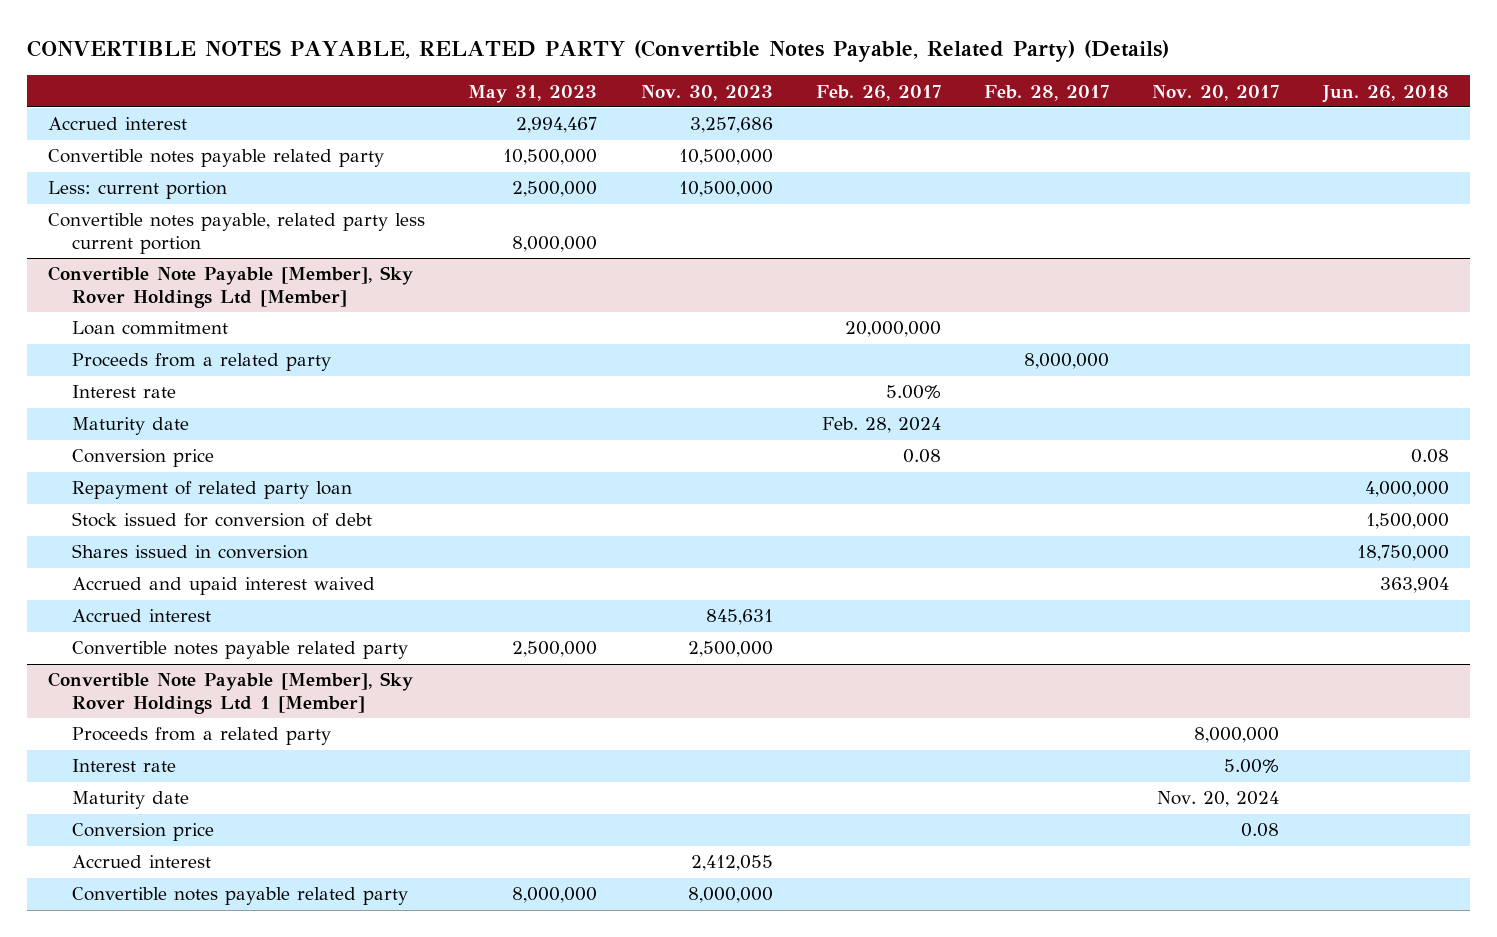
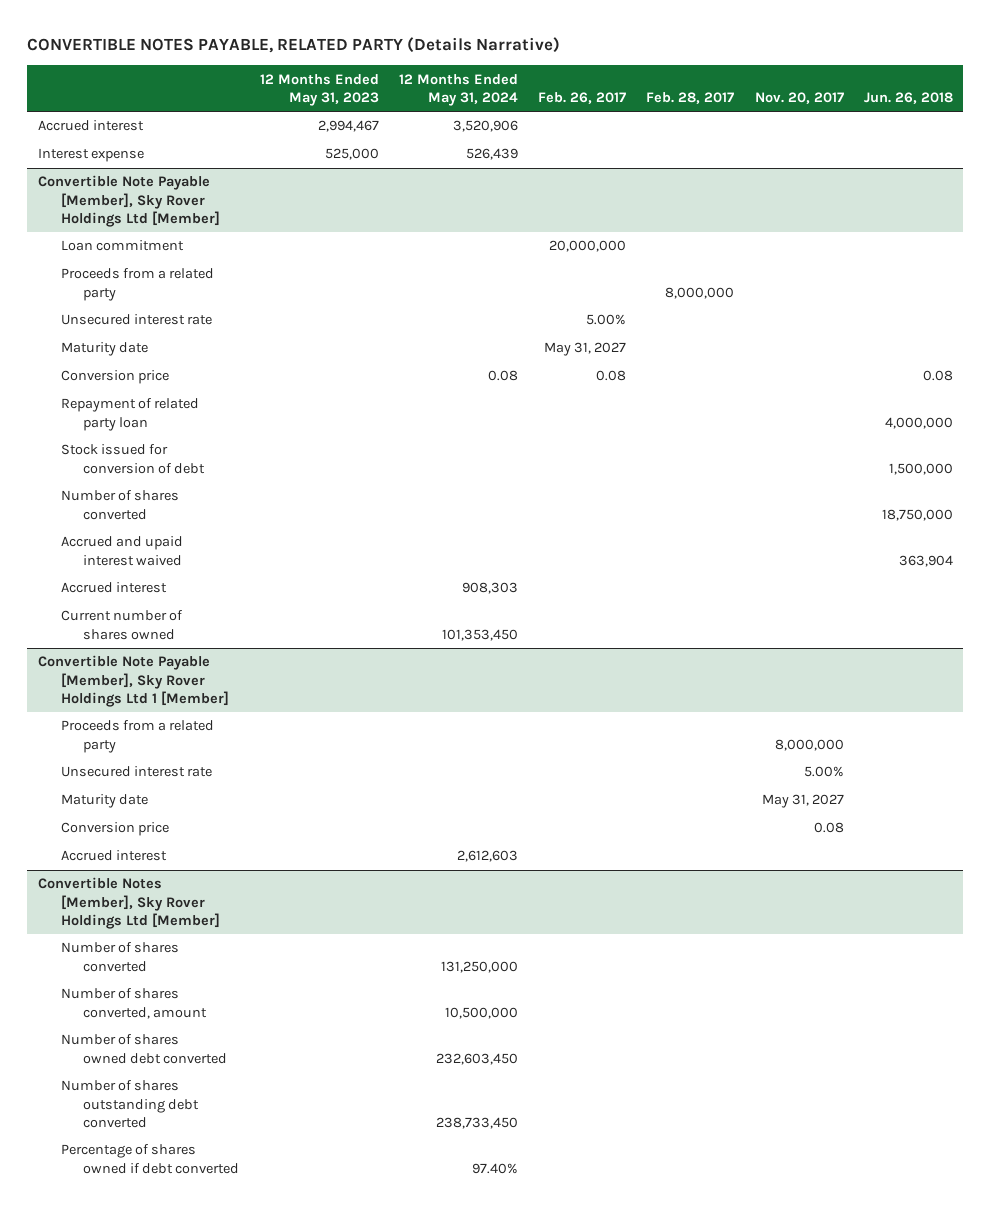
[26,40,1169,63] CONVERTIBLE NOTES PAYABLE, RELATED PARTY (Convertible Notes Payable, Related Party) (Details) -> [27,37,561,54] CONVERTIBLE NOTES PAYABLE, RELATED PARTY (Details Narrative)
[468,84,598,103] May 31, 2023 -> none
[640,84,773,101] Nov. 30, 2023 -> none
none -> [259,73,379,106] 12 Months Ended May 31, 2023
none -> [398,73,518,106] 12 Months Ended May 31, 2024
[48,149,385,168] Convertible notes payable related party -> none
[48,181,228,200] Less: current portion -> none
[48,213,426,254] Convertible notes payable, related party less current portion -> none
none -> [37,148,144,163] Interest expense
[71,385,176,399] Interest rate -> [60,314,212,326] Unsecured interest rate
[821,417,941,434] Feb. 28, 2024 -> [544,342,627,357] May 31, 2027
[71,544,308,560] Shares issued in conversion -> [60,490,179,520] Number of shares converted
[71,641,408,660] Convertible notes payable related party -> none
none -> [60,610,183,640] Current number of shares owned
[71,759,176,773] Interest rate -> [60,766,212,778] Unsecured interest rate
[1157,791,1280,808] Nov. 20, 2024 -> [761,794,844,809] May 31, 2027
[71,887,408,906] Convertible notes payable related party -> none
none -> [37,877,220,930] Convertible Notes [Member], Sky Rover Holdings Ltd [Member]
none -> [60,942,179,972] Number of shares converted
none -> [60,988,208,1019] Number of shares converted, amount
none -> [60,1034,228,1064] Number of shares owned debt converted
none -> [60,1080,200,1129] Number of shares outstanding debt converted
none -> [60,1144,240,1174] Percentage of shares owned if debt converted

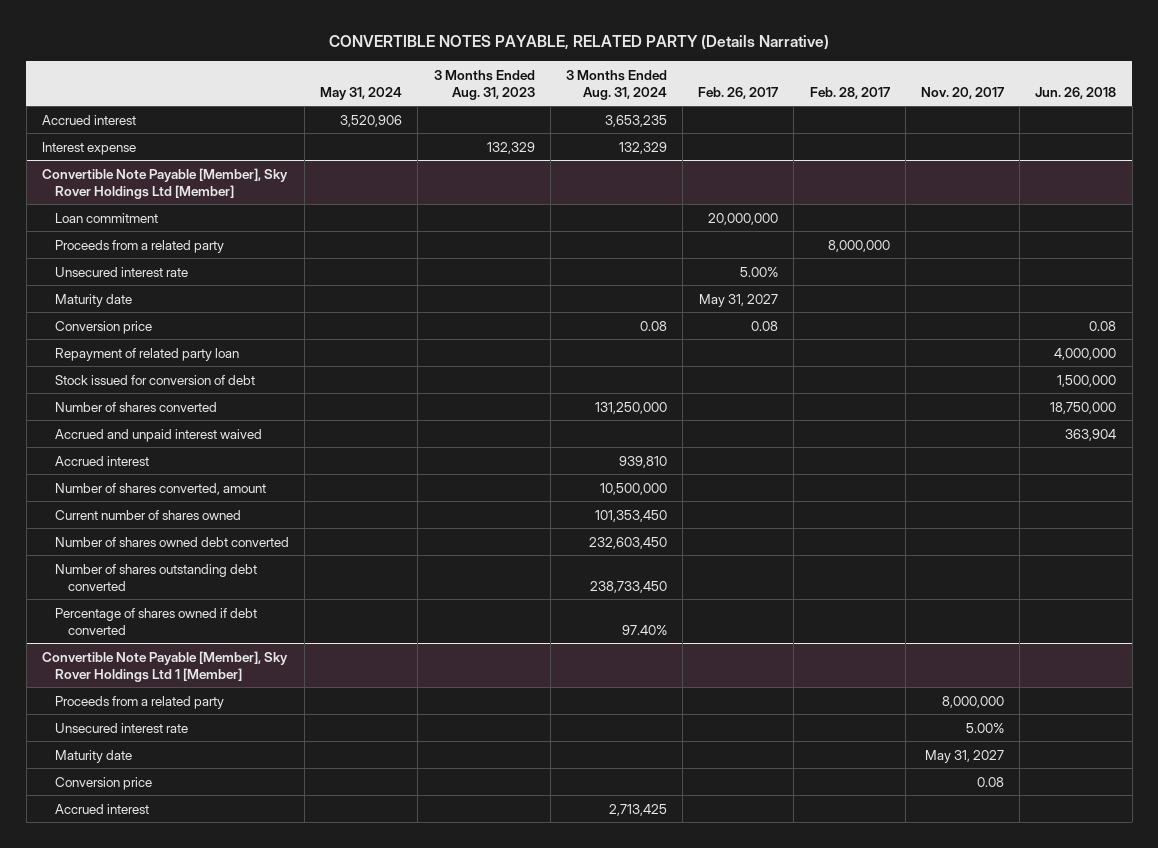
[259,73,379,106] 12 Months Ended May 31, 2023 -> none
[398,73,518,106] 12 Months Ended May 31, 2024 -> none
none -> [320,86,403,100] May 31, 2024
none -> [433,69,535,100] 3 Months Ended Aug. 31, 2023
none -> [565,69,667,100] 3 Months Ended Aug. 31, 2024
[60,536,183,566] Accrued and upaid interest waived -> [54,428,262,442] Accrued and unpaid interest waived
none -> [54,482,266,495] Number of shares converted, amount
none -> [54,536,289,547] Number of shares owned debt converted
none -> [54,563,257,591] Number of shares outstanding debt converted
none -> [54,607,257,635] Percentage of shares owned if debt converted
[37,877,220,930] Convertible Notes [Member], Sky Rover Holdings Ltd [Member] -> none
[60,942,179,972] Number of shares converted -> none
[60,988,208,1019] Number of shares converted, amount -> none
[60,1034,228,1064] Number of shares owned debt converted -> none
[60,1080,200,1129] Number of shares outstanding debt converted -> none
[60,1144,240,1174] Percentage of shares owned if debt converted -> none

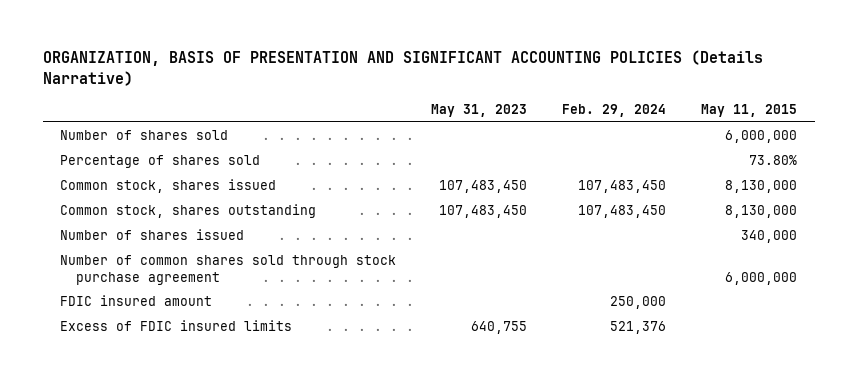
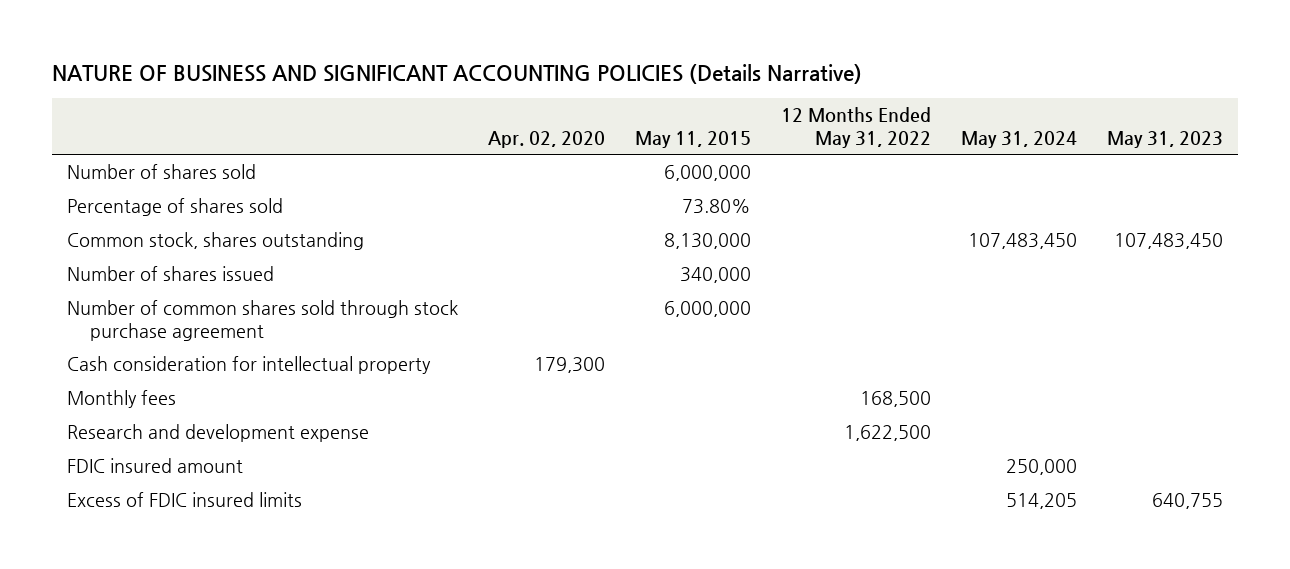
[42,50,763,86] ORGANIZATION, BASIS OF PRESENTATION AND SIGNIFICANT ACCOUNTING POLICIES (Details Narrative) -> [52,64,863,85] NATURE OF BUSINESS AND SIGNIFICANT ACCOUNTING POLICIES (Details Narrative)
[562,103,667,117] Feb. 29, 2024 -> none
none -> [488,131,606,149] Apr. 02, 2020
none -> [781,107,932,149] 12 Months Ended May 31, 2022
none -> [961,131,1078,149] May 31, 2024
[60,179,277,194] Common stock, shares issued -> none
none -> [67,356,432,375] Cash consideration for intellectual property
none -> [67,390,177,409] Monthly fees
none -> [67,424,370,443] Research and development expense

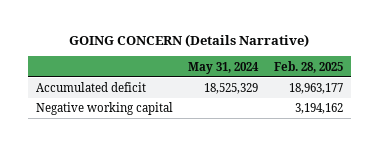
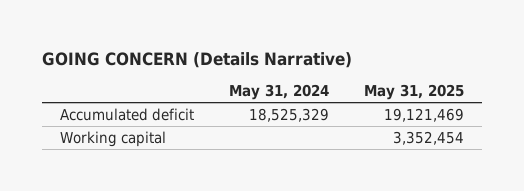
[274,60,344,73] Feb. 28, 2025 -> none
none -> [364,83,465,100] May 31, 2025
[35,102,173,116] Negative working capital -> [59,130,166,147] Working capital

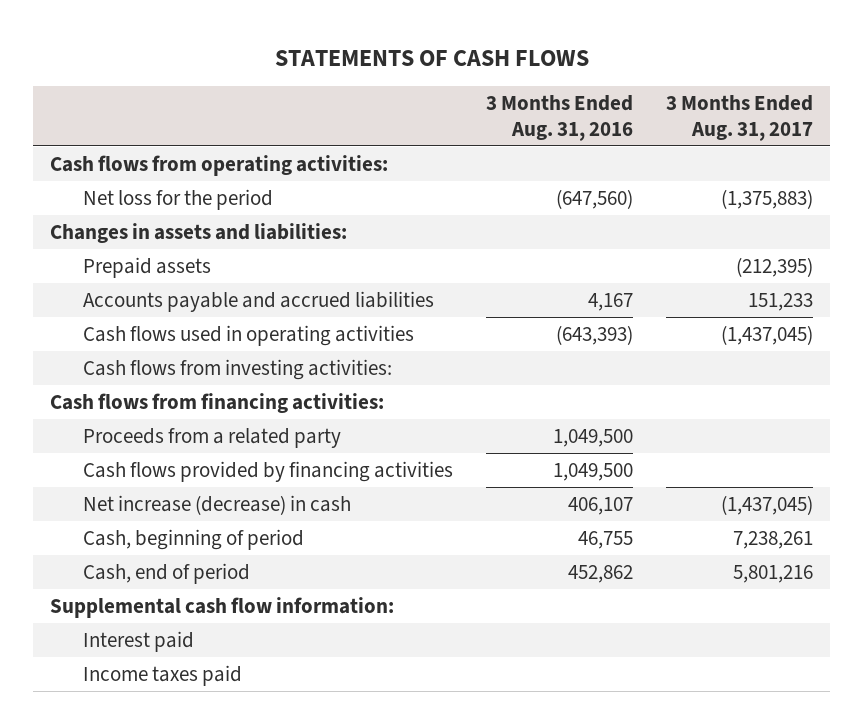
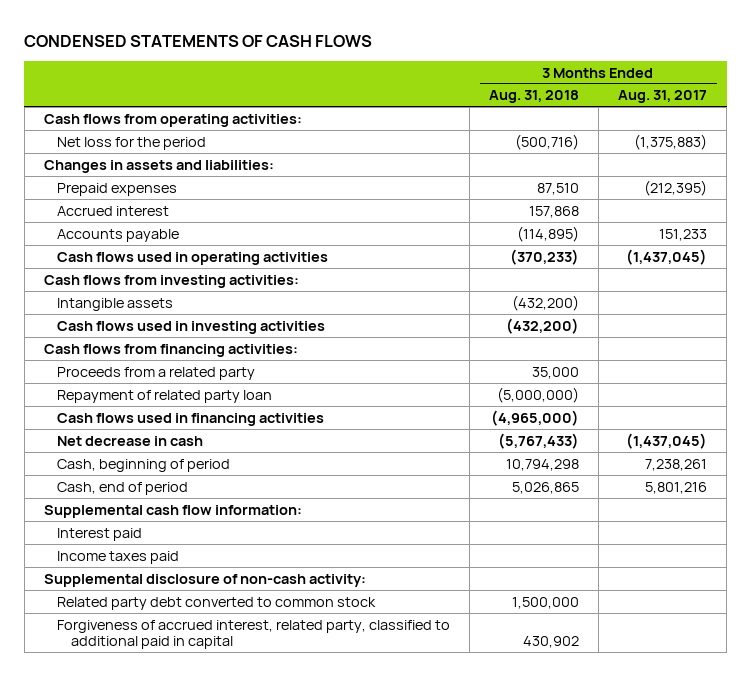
[274,49,589,66] STATEMENTS OF CASH FLOWS -> [24,34,373,47] CONDENSED STATEMENTS OF CASH FLOWS
[486,95,634,141] 3 Months Ended Aug. 31, 2016 -> none
none -> [489,90,580,104] Aug. 31, 2018
[82,256,211,278] Prepaid assets -> [57,182,178,196] Prepaid expenses
none -> [57,205,170,216] Accrued interest
[82,290,434,312] Accounts payable and accrued liabilities -> [57,228,180,242] Accounts payable
none -> [57,297,174,311] Intangible assets
none -> [57,320,326,334] Cash flows used in investing activities
none -> [57,389,273,403] Repayment of related party loan
[82,460,453,482] Cash flows provided by financing activities -> [57,412,325,426] Cash flows used in financing activities
[82,494,351,515] Net increase (decrease) in cash -> [57,435,204,446] Net decrease in cash
none -> [43,573,366,587] Supplemental disclosure of non-cash activity:
none -> [57,596,377,610] Related party debt converted to common stock
none -> [57,619,451,650] Forgiveness of accrued interest, related party, classified to additional paid in capital

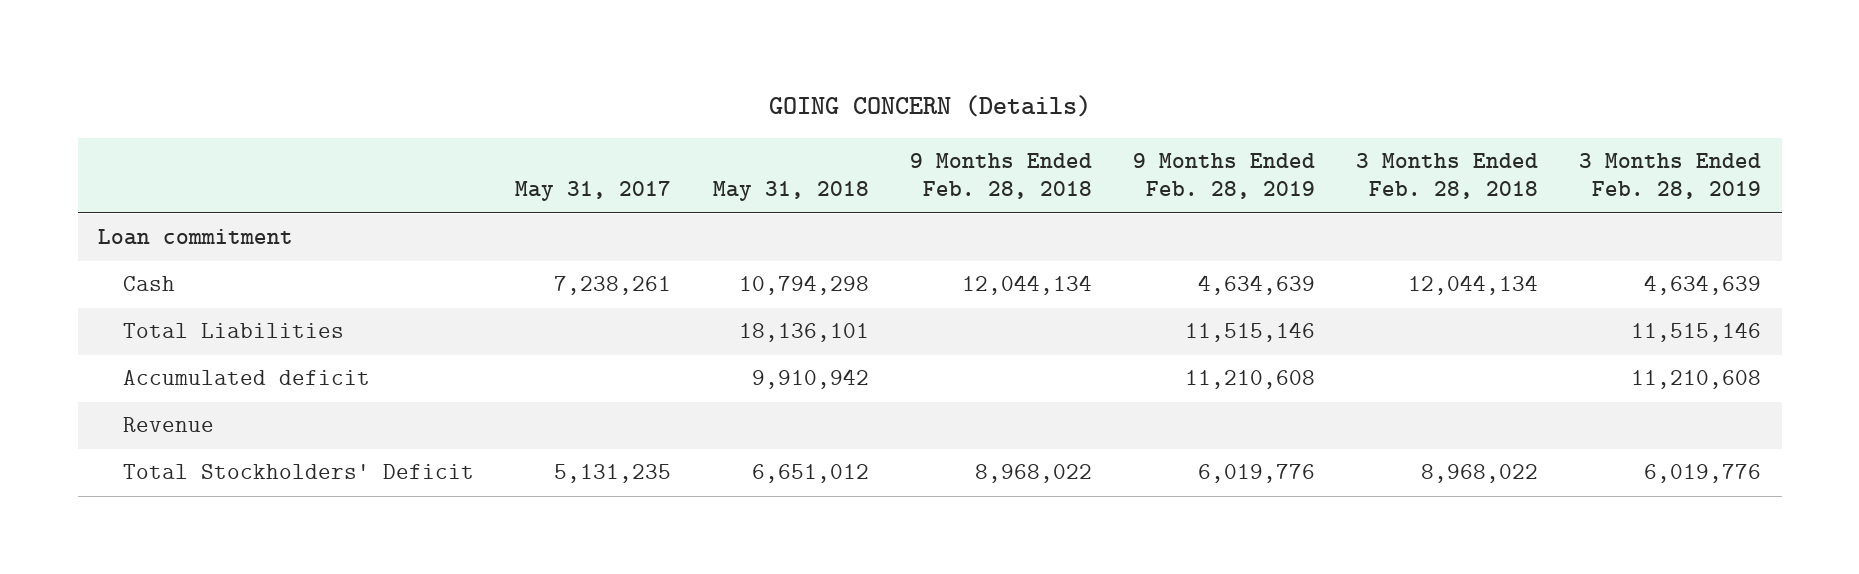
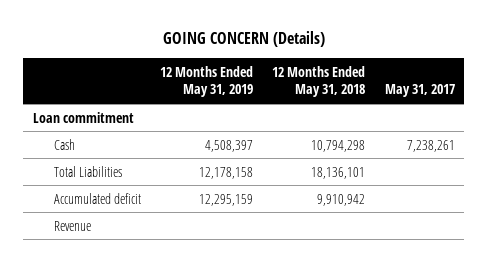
[712,181,869,202] May 31, 2018 -> none
[909,153,1092,200] 9 Months Ended Feb. 28, 2018 -> none
[1132,153,1315,200] 9 Months Ended Feb. 28, 2019 -> none
[1356,153,1539,200] 3 Months Ended Feb. 28, 2018 -> none
[1579,153,1762,200] 3 Months Ended Feb. 28, 2019 -> none
none -> [160,65,254,98] 12 Months Ended May 31, 2019
none -> [272,65,366,98] 12 Months Ended May 31, 2018
[123,464,475,480] Total Stockholders' Deficit -> none

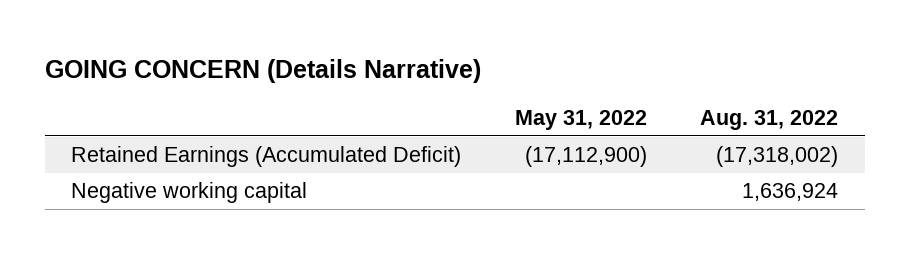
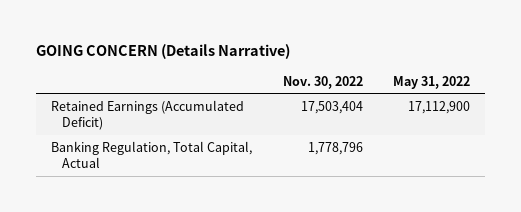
[700,110,839,131] Aug. 31, 2022 -> none
none -> [282,75,363,89] Nov. 30, 2022
[524,146,647,168] (17,112,900) -> [407,100,470,114] 17,112,900
[71,182,308,204] Negative working capital -> [51,140,253,169] Banking Regulation, Total Capital, Actual

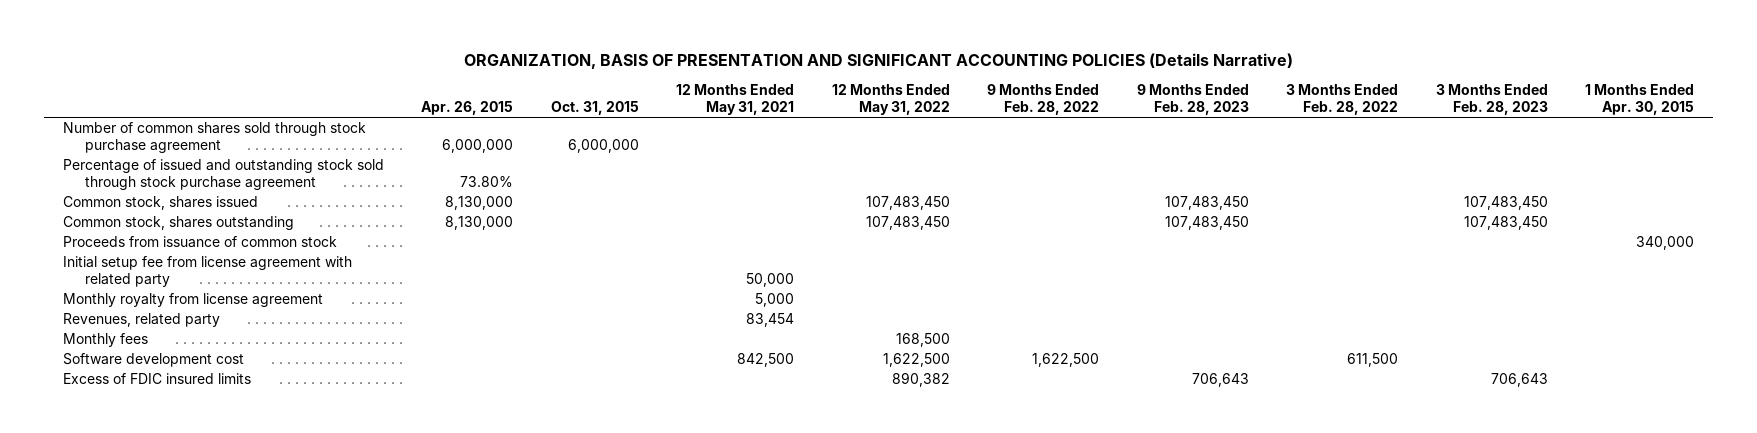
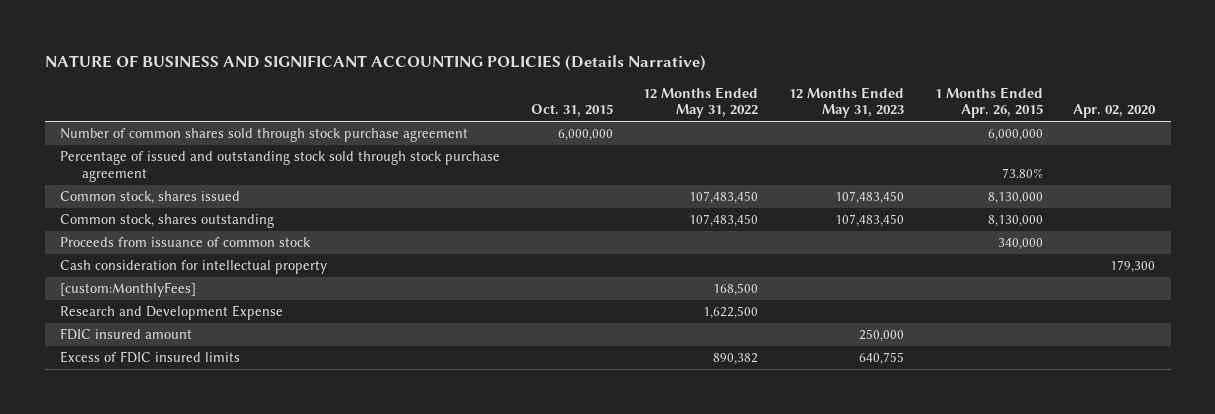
[463,52,1293,69] ORGANIZATION, BASIS OF PRESENTATION AND SIGNIFICANT ACCOUNTING POLICIES (Details Narrative) -> [44,54,706,71] NATURE OF BUSINESS AND SIGNIFICANT ACCOUNTING POLICIES (Details Narrative)
[421,100,514,115] Apr. 26, 2015 -> none
[676,84,795,115] 12 Months Ended May 31, 2021 -> none
[987,84,1100,115] 9 Months Ended Feb. 28, 2022 -> none
[1136,84,1249,115] 9 Months Ended Feb. 28, 2023 -> none
[1286,84,1399,115] 3 Months Ended Feb. 28, 2022 -> none
[1435,84,1548,115] 3 Months Ended Feb. 28, 2023 -> none
[1585,84,1695,115] 1 Months Ended Apr. 30, 2015 -> none
none -> [788,86,904,119] 12 Months Ended May 31, 2023
none -> [934,86,1043,119] 1 Months Ended Apr. 26, 2015
none -> [1073,104,1157,119] Apr. 02, 2020
[62,256,352,288] Initial setup fee from license agreement with related party -> none
[62,293,323,308] Monthly royalty from license agreement -> none
[62,313,220,328] Revenues, related party -> none
none -> [60,260,328,275] Cash consideration for intellectual property
[62,333,148,348] Monthly fees -> [60,282,197,298] [custom:MonthlyFees]
[62,353,244,368] Software development cost -> [60,305,284,321] Research and Development Expense
none -> [60,328,193,341] FDIC insured amount

